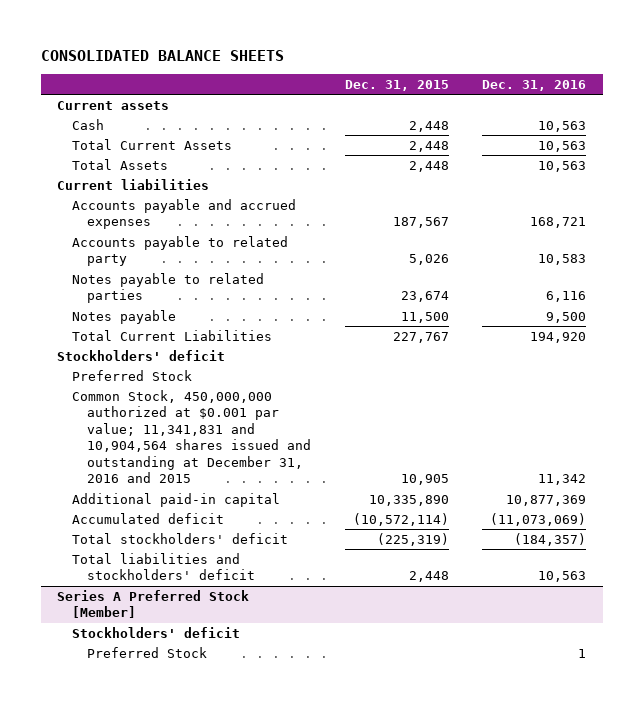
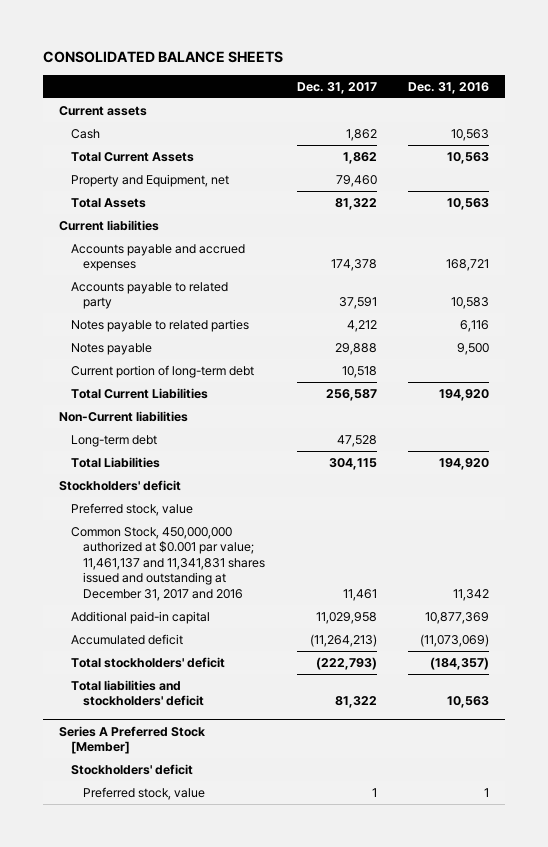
[344,80,449,92] Dec. 31, 2015 -> none
none -> [296,81,377,94] Dec. 31, 2017
none -> [70,173,229,187] Property and Equipment, net
none -> [70,364,254,378] Current portion of long-term debt
none -> [58,410,188,422] Non-Current liabilities
none -> [70,434,157,447] Long-term debt
none -> [70,456,160,468] Total Liabilities
[72,369,193,381] Preferred Stock -> [70,502,193,516] Preferred stock, value
[72,389,312,484] Common Stock, 450,000,000 authorized at $0.001 par value; 11,341,831 and 10,904,564 shares issued and outstanding at December 31, 2016 and 2015 -> [70,526,265,601] Common Stock, 450,000,000 authorized at $0.001 par value; 11,461,137 and 11,341,831 shares issued and outstanding at December 31, 2017 and 2016
[87,646,208,658] Preferred Stock -> [82,786,205,800] Preferred stock, value

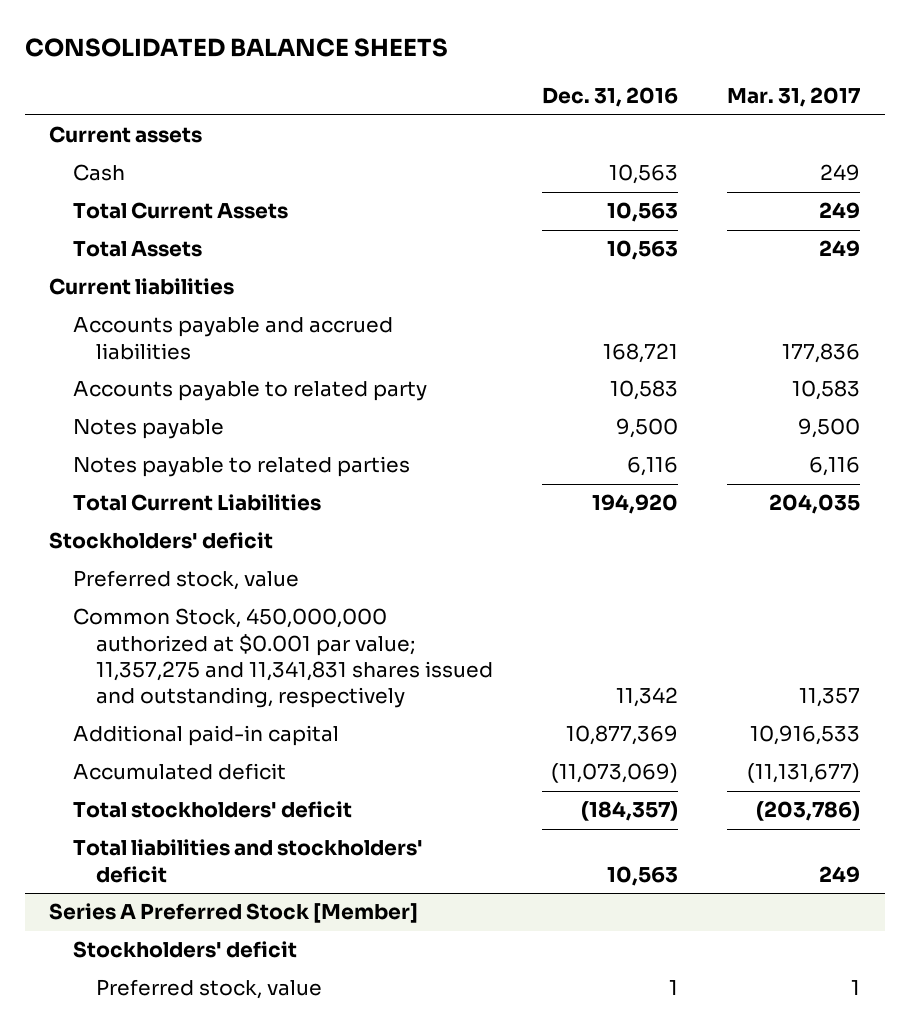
[296,81,377,94] Dec. 31, 2017 -> none
none -> [727,87,861,108] Mar. 31, 2017
[70,173,229,187] Property and Equipment, net -> none
[70,243,245,272] Accounts payable and accrued expenses -> [72,317,393,360] Accounts payable and accrued liabilities
[70,364,254,378] Current portion of long-term debt -> none
[70,318,249,332] Notes payable to related parties -> [72,456,410,478] Notes payable to related parties
[58,410,188,422] Non-Current liabilities -> none
[70,434,157,447] Long-term debt -> none
[70,456,160,468] Total Liabilities -> none
[70,526,265,601] Common Stock, 450,000,000 authorized at $0.001 par value; 11,461,137 and 11,341,831 shares issued and outstanding at December 31, 2017 and 2016 -> [72,608,493,709] Common Stock, 450,000,000 authorized at $0.001 par value; 11,357,275 and 11,341,831 shares issued and outstanding, respectively

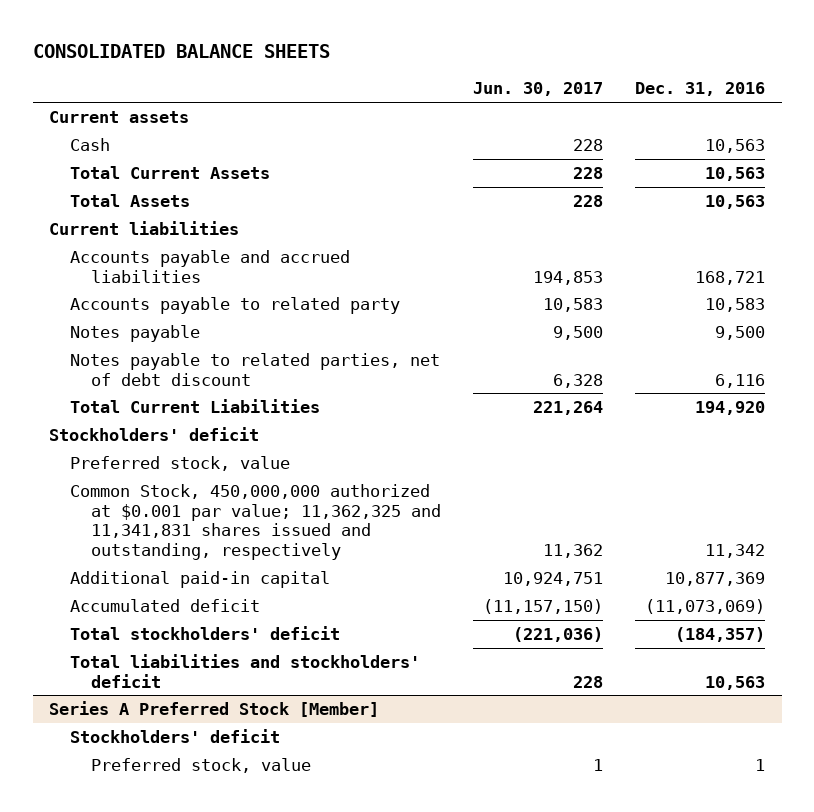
[727,87,861,108] Mar. 31, 2017 -> none
none -> [473,82,604,97] Jun. 30, 2017
[72,456,410,478] Notes payable to related parties -> [69,352,440,386] Notes payable to related parties, net of debt discount
[72,608,493,709] Common Stock, 450,000,000 authorized at $0.001 par value; 11,357,275 and 11,341,831 shares issued and outstanding, respectively -> [69,483,441,561] Common Stock, 450,000,000 authorized at $0.001 par value; 11,362,325 and 11,341,831 shares issued and outstanding, respectively

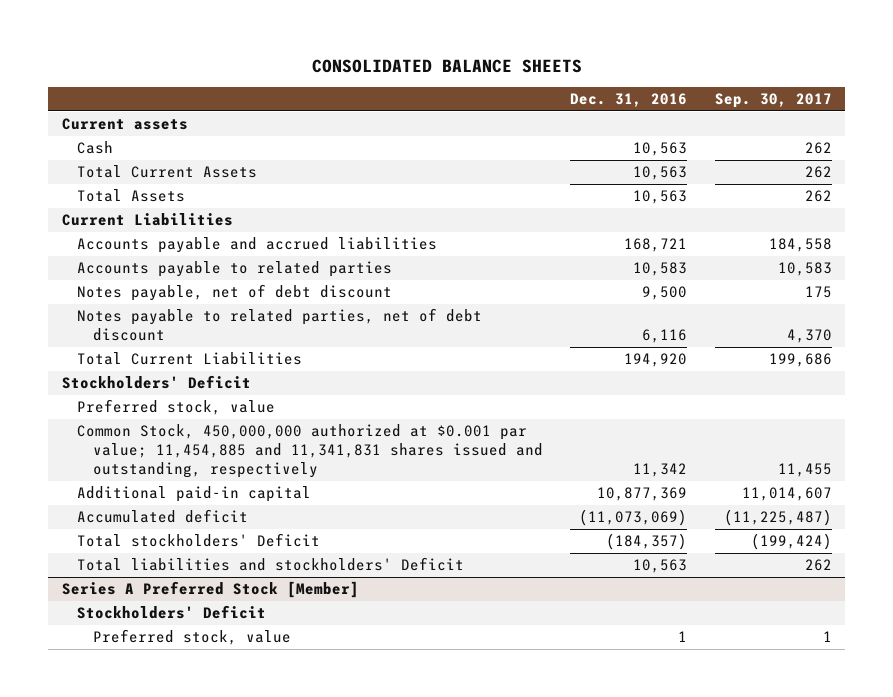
[473,82,604,97] Jun. 30, 2017 -> none
none -> [714,93,832,109] Sep. 30, 2017
[48,220,239,235] Current liabilities -> [61,213,233,227] Current Liabilities
[69,296,400,314] Accounts payable to related party -> [77,261,393,278] Accounts payable to related parties
[69,324,200,342] Notes payable -> [77,284,393,302] Notes payable, net of debt discount
[48,426,259,441] Stockholders' deficit -> [61,375,251,390] Stockholders' Deficit
[69,483,441,561] Common Stock, 450,000,000 authorized at $0.001 par value; 11,362,325 and 11,341,831 shares issued and outstanding, respectively -> [77,424,543,479] Common Stock, 450,000,000 authorized at $0.001 par value; 11,454,885 and 11,341,831 shares issued and outstanding, respectively
[69,625,340,640] Total stockholders' deficit -> [77,533,321,548] Total stockholders' Deficit
[69,653,420,688] Total liabilities and stockholders' deficit -> [77,557,465,572] Total liabilities and stockholders' Deficit
[69,728,280,743] Stockholders' deficit -> [77,605,267,620] Stockholders' Deficit

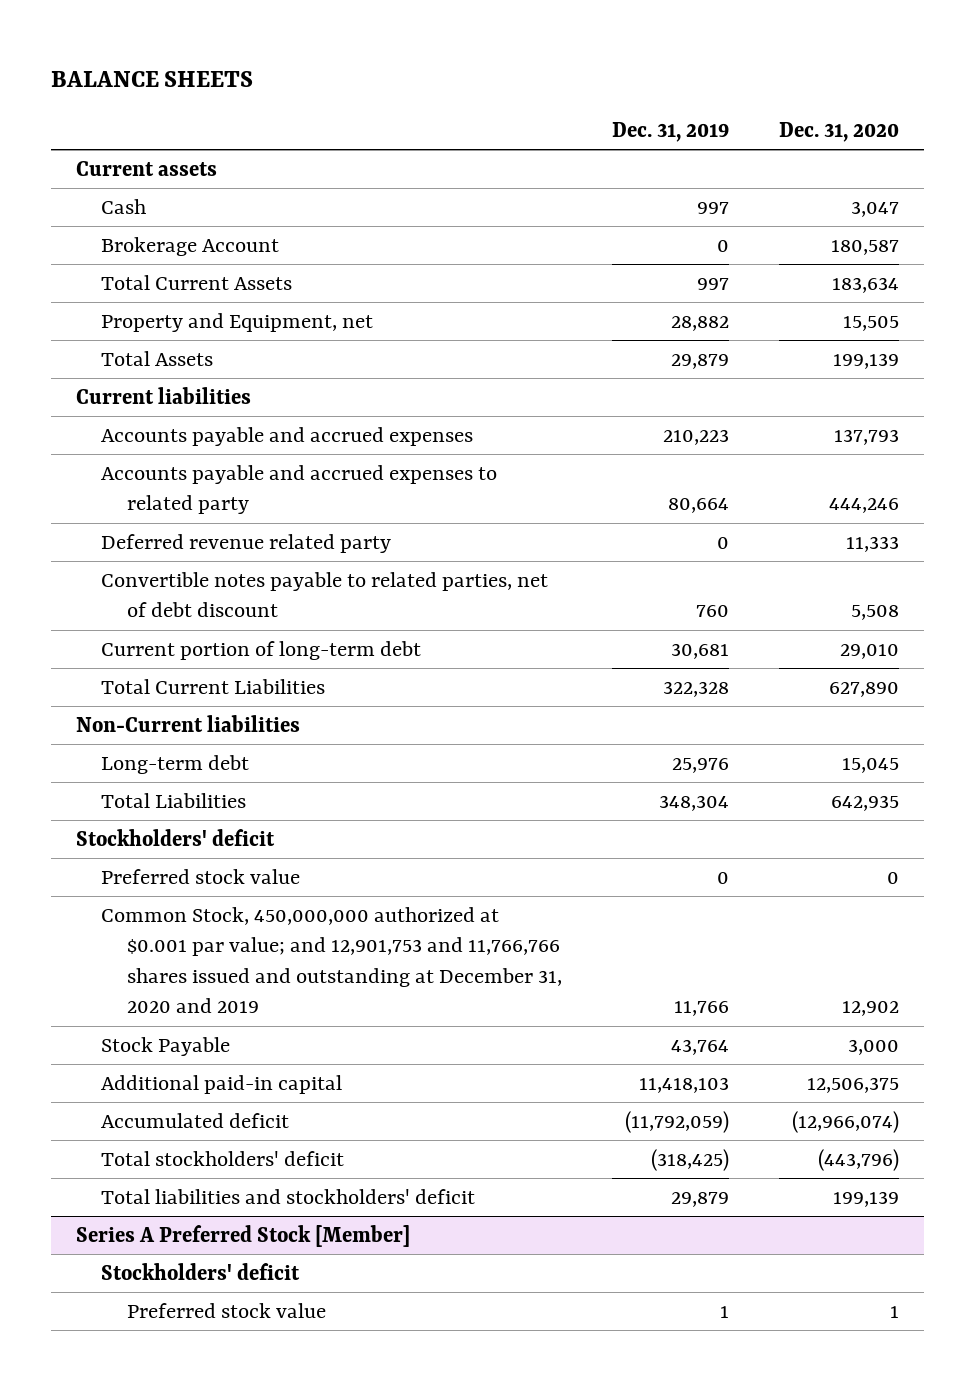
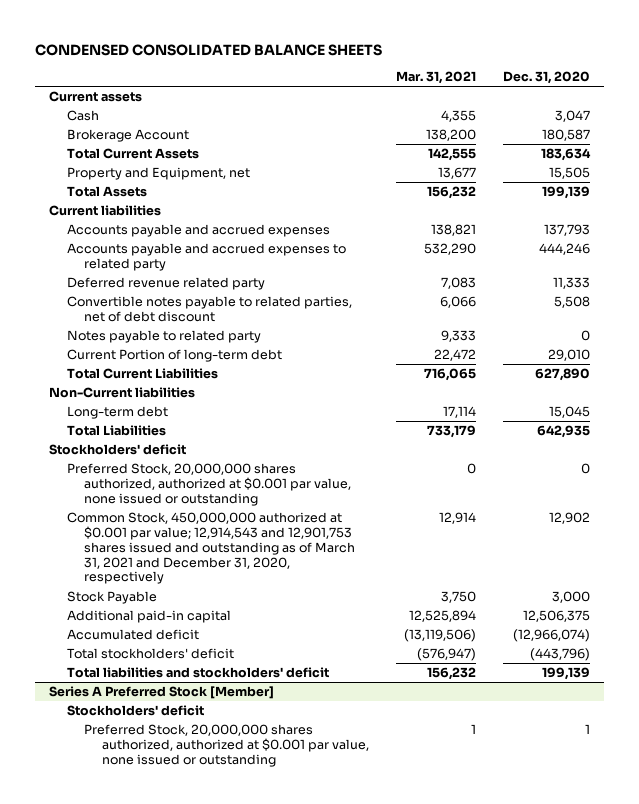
[50,71,253,88] BALANCE SHEETS -> [35,43,383,56] CONDENSED CONSOLIDATED BALANCE SHEETS
[611,121,729,142] Dec. 31, 2019 -> none
none -> [396,71,477,85] Mar. 31, 2021
none -> [66,330,261,344] Notes payable to related party
[101,640,422,660] Current portion of long-term debt -> [66,349,282,363] Current Portion of long-term debt
[101,868,301,884] Preferred stock value -> [66,463,352,506] Preferred Stock, 20,000,000 shares authorized, authorized at $0.001 par value, none issued or outstanding
[101,906,562,1014] Common Stock, 450,000,000 authorized at $0.001 par value; and 12,901,753 and 11,766,766 shares issued and outstanding at December 31, 2020 and 2019 -> [66,512,356,585] Common Stock, 450,000,000 authorized at $0.001 par value; 12,914,543 and 12,901,753 shares issued and outstanding as of March 31, 2021 and December 31, 2020, respectively
[126,1302,326,1318] Preferred stock value -> [84,724,369,767] Preferred Stock, 20,000,000 shares authorized, authorized at $0.001 par value, none issued or outstanding

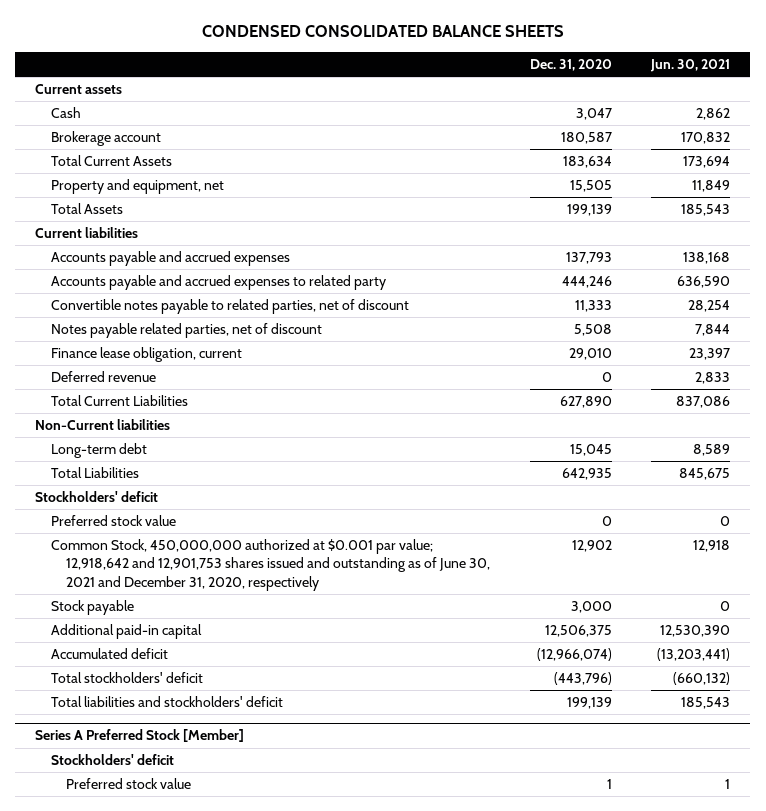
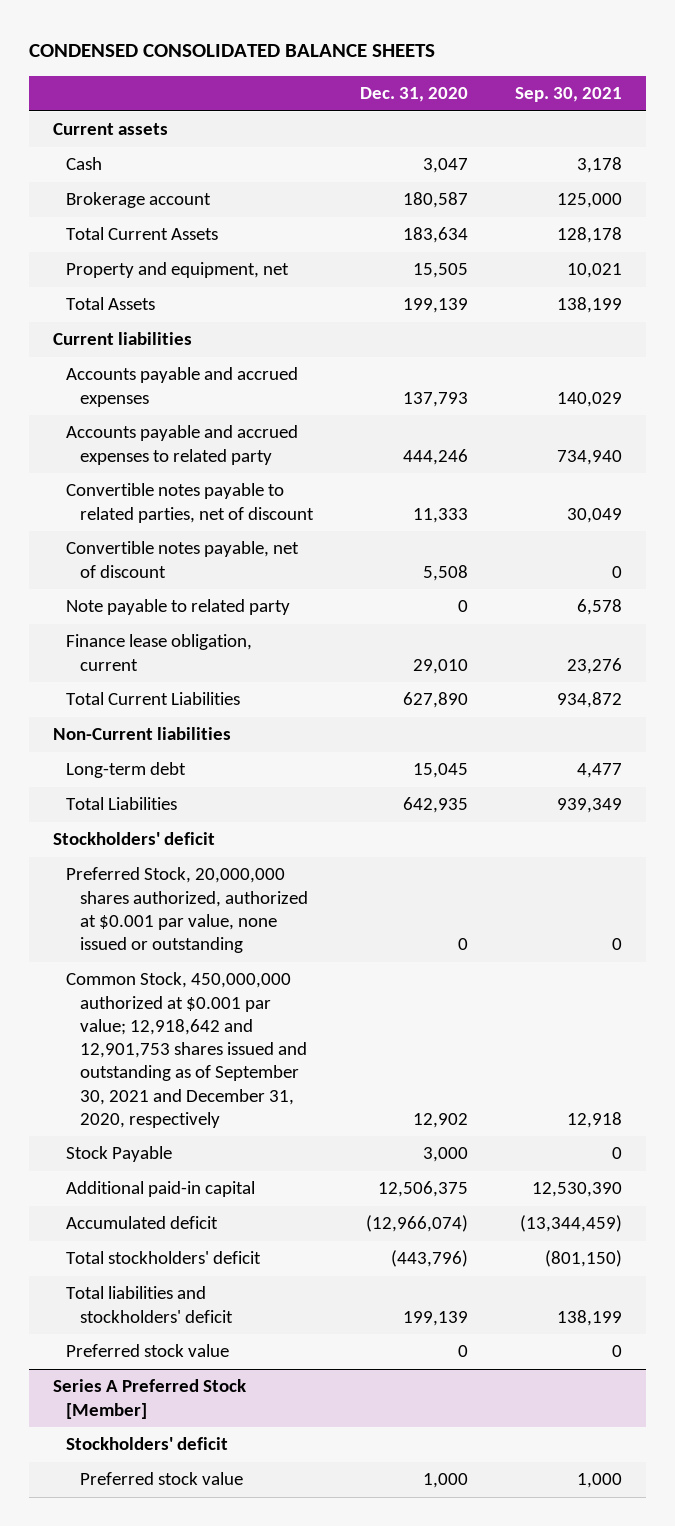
[650,58,731,72] Jun. 30, 2021 -> none
none -> [515,87,623,103] Sep. 30, 2021
[50,323,322,339] Notes payable related parties, net of discount -> [66,541,300,578] Convertible notes payable, net of discount
none -> [66,599,291,616] Note payable to related party
[50,371,156,383] Deferred revenue -> none
none -> [66,867,308,954] Preferred Stock, 20,000,000 shares authorized, authorized at $0.001 par value, none issued or outstanding
[50,539,491,591] Common Stock, 450,000,000 authorized at $0.001 par value; 12,918,642 and 12,901,753 shares issued and outstanding as of June 30, 2021 and December 31, 2020, respectively -> [66,972,307,1128] Common Stock, 450,000,000 authorized at $0.001 par value; 12,918,642 and 12,901,753 shares issued and outstanding as of September 30, 2021 and December 31, 2020, respectively
[50,600,134,616] Stock payable -> [66,1146,173,1163] Stock Payable
[50,515,176,527] Preferred stock value -> [66,1344,230,1358] Preferred stock value
[606,779,612,790] 1 -> [423,1473,469,1489] 1,000

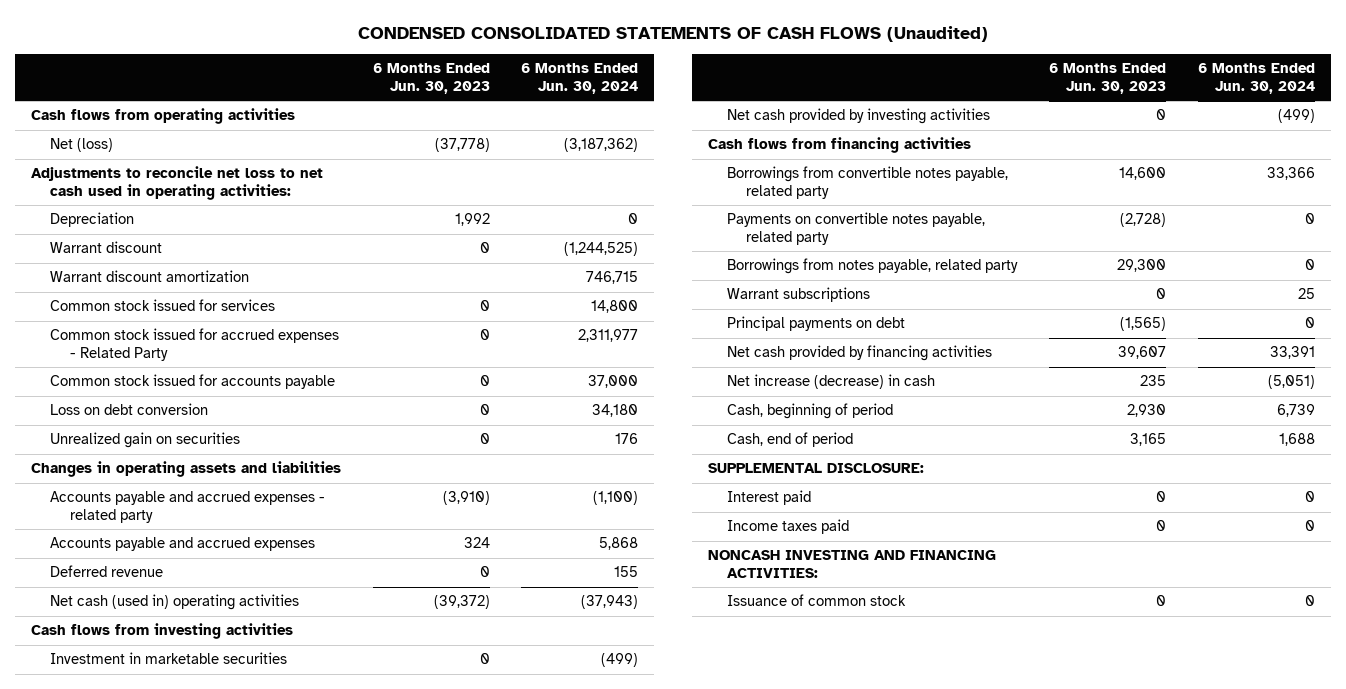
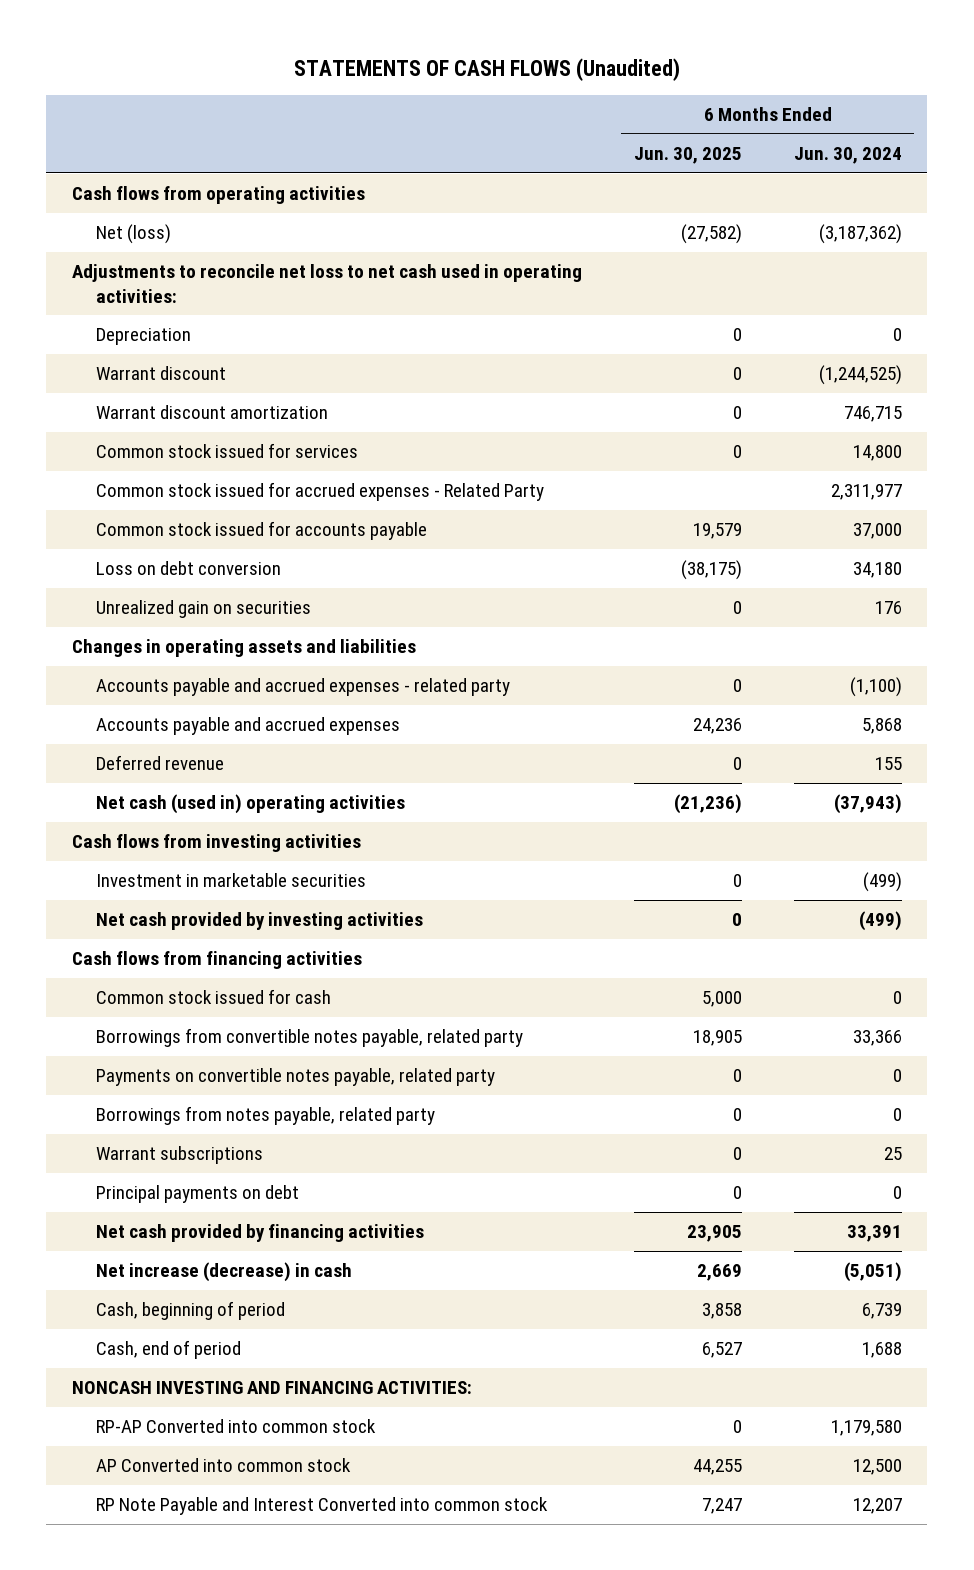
[357,25,988,42] CONDENSED CONSOLIDATED STATEMENTS OF CASH FLOWS (Unaudited) -> [293,57,680,81] STATEMENTS OF CASH FLOWS (Unaudited)
[372,63,490,95] 6 Months Ended Jun. 30, 2023 -> none
none -> [633,146,742,164] Jun. 30, 2025
none -> [96,989,332,1005] Common stock issued for cash
[707,463,924,474] SUPPLEMENTAL DISCLOSURE: -> none
[727,490,812,506] Interest paid -> none
[727,519,850,535] Income taxes paid -> none
[727,594,907,607] Issuance of common stock -> none
none -> [96,1419,377,1434] RP-AP Converted into common stock
none -> [96,1458,352,1473] AP Converted into common stock
none -> [96,1497,549,1516] RP Note Payable and Interest Converted into common stock

